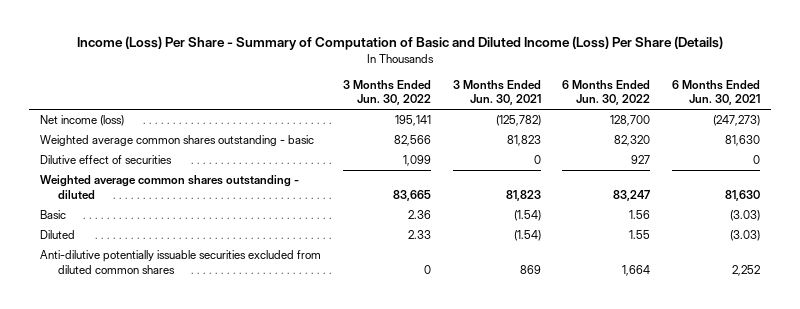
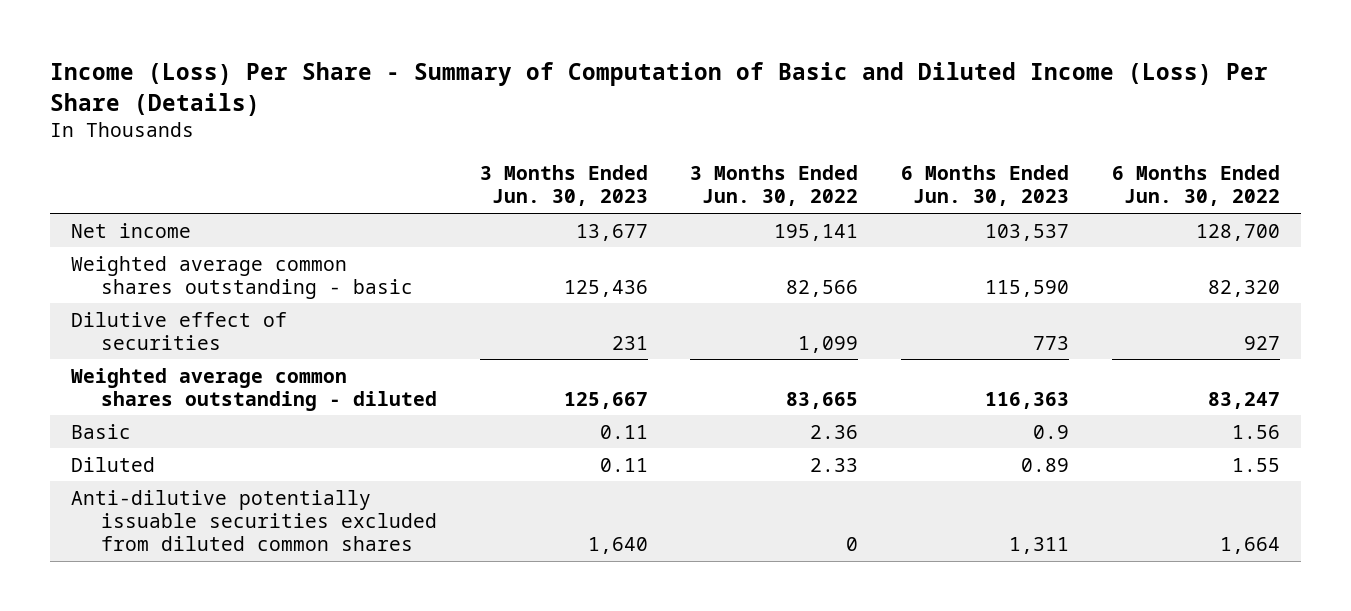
[452,79,541,106] 3 Months Ended Jun. 30, 2021 -> none
[672,79,761,106] 6 Months Ended Jun. 30, 2021 -> none
none -> [479,165,648,207] 3 Months Ended Jun. 30, 2023
none -> [901,165,1070,207] 6 Months Ended Jun. 30, 2023
[39,115,124,127] Net income (loss) -> [71,222,192,238] Net income

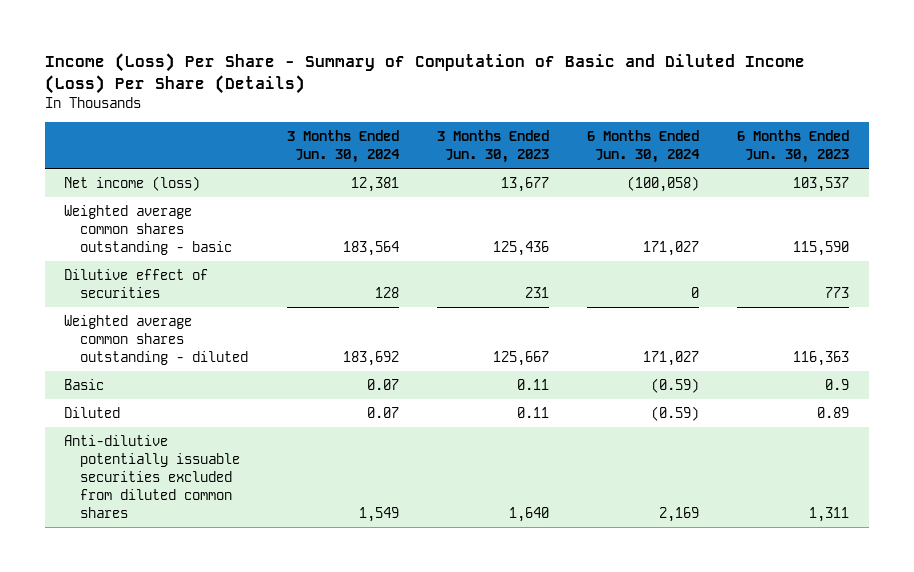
[690,165,859,207] 3 Months Ended Jun. 30, 2022 -> none
[1111,165,1280,207] 6 Months Ended Jun. 30, 2022 -> none
none -> [286,130,400,164] 3 Months Ended Jun. 30, 2024
none -> [587,130,701,164] 6 Months Ended Jun. 30, 2024
[71,222,192,238] Net income -> [64,176,201,192] Net income (loss)

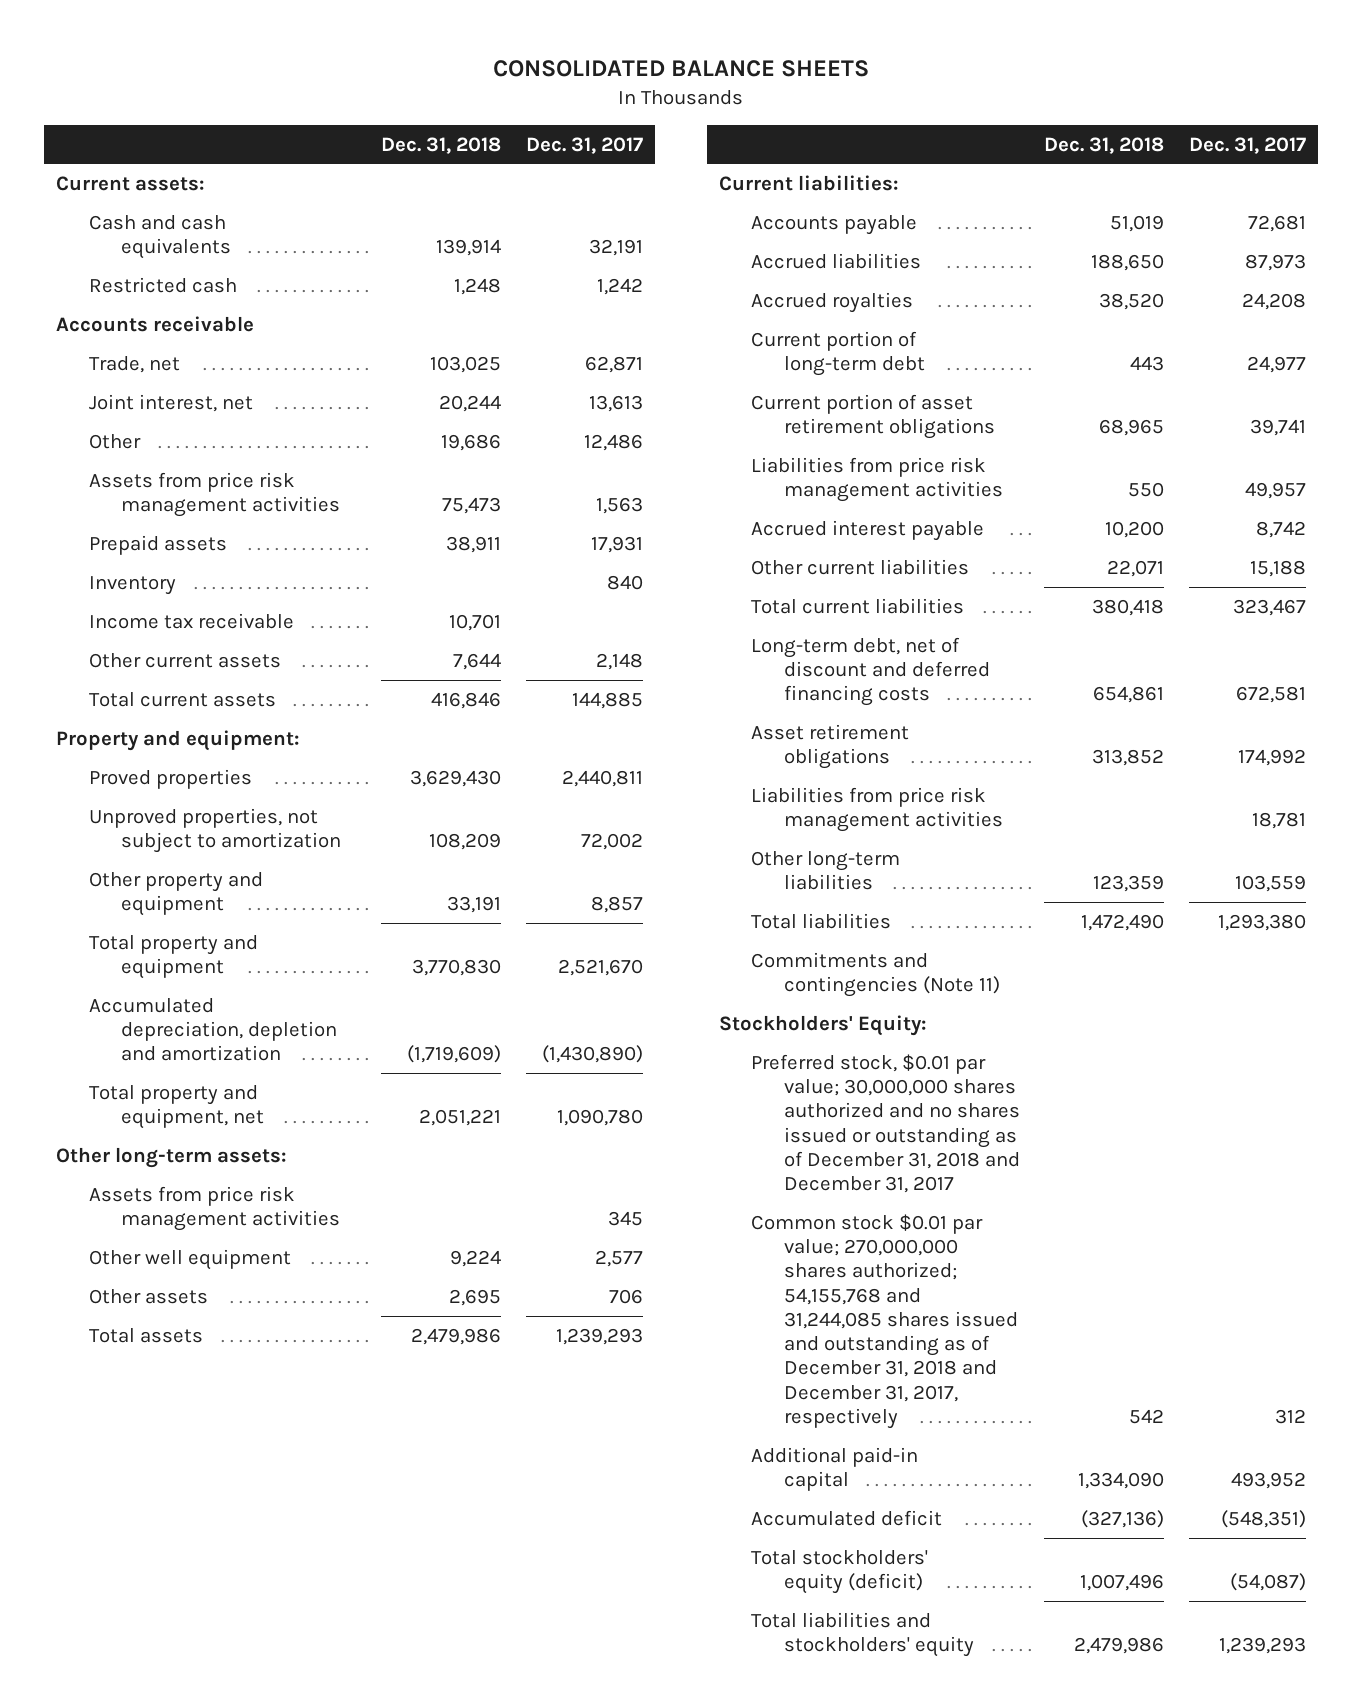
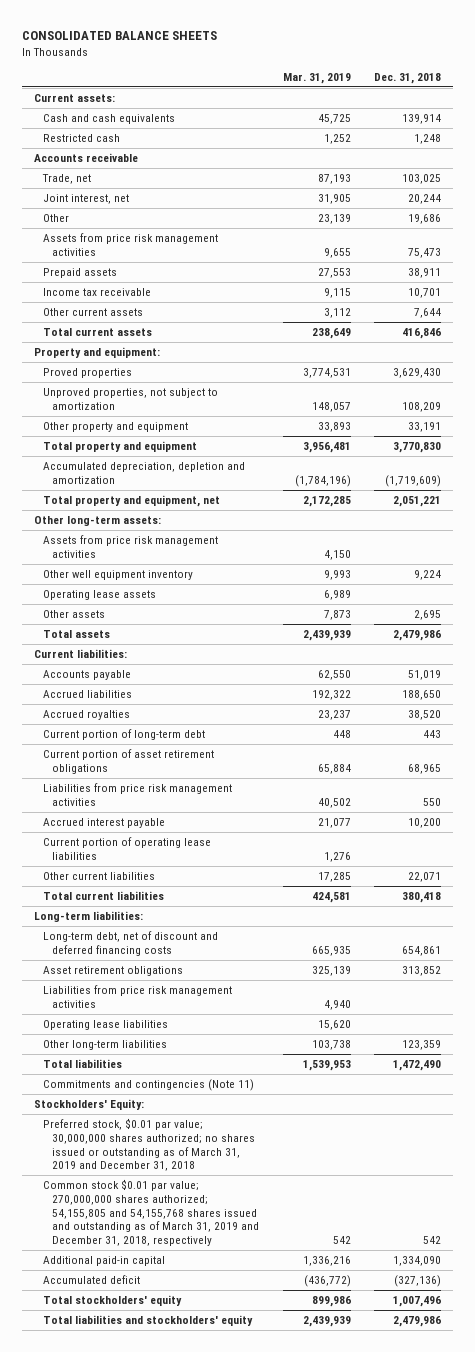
[525,136,643,154] Dec. 31, 2017 -> none
none -> [282,73,351,85] Mar. 31, 2019
[88,575,176,595] Inventory -> none
[88,1248,291,1270] Other well equipment -> [43,569,194,580] Other well equipment inventory
none -> [43,589,157,600] Operating lease assets
none -> [43,836,212,860] Current portion of operating lease liabilities
none -> [34,910,144,922] Long-term liabilities:
none -> [43,1019,169,1030] Operating lease liabilities
[751,1053,1020,1194] Preferred stock, $0.01 par value; 30,000,000 shares authorized and no shares issued or outstanding as of December 31, 2018 and December 31, 2017 -> [43,1117,256,1172] Preferred stock, $0.01 par value; 30,000,000 shares authorized; no shares issued or outstanding as of March 31, 2019 and December 31, 2018
[751,1213,1018,1429] Common stock $0.01 par value; 270,000,000 shares authorized; 54,155,768 and 31,244,085 shares issued and outstanding as of December 31, 2018 and December 31, 2017, respectively -> [43,1178,260,1247] Common stock $0.01 par value; 270,000,000 shares authorized; 54,155,805 and 54,155,768 shares issued and outstanding as of March 31, 2019 and December 31, 2018, respectively
[751,1549,929,1595] Total stockholders' equity (deficit) -> [43,1294,183,1306] Total stockholders' equity

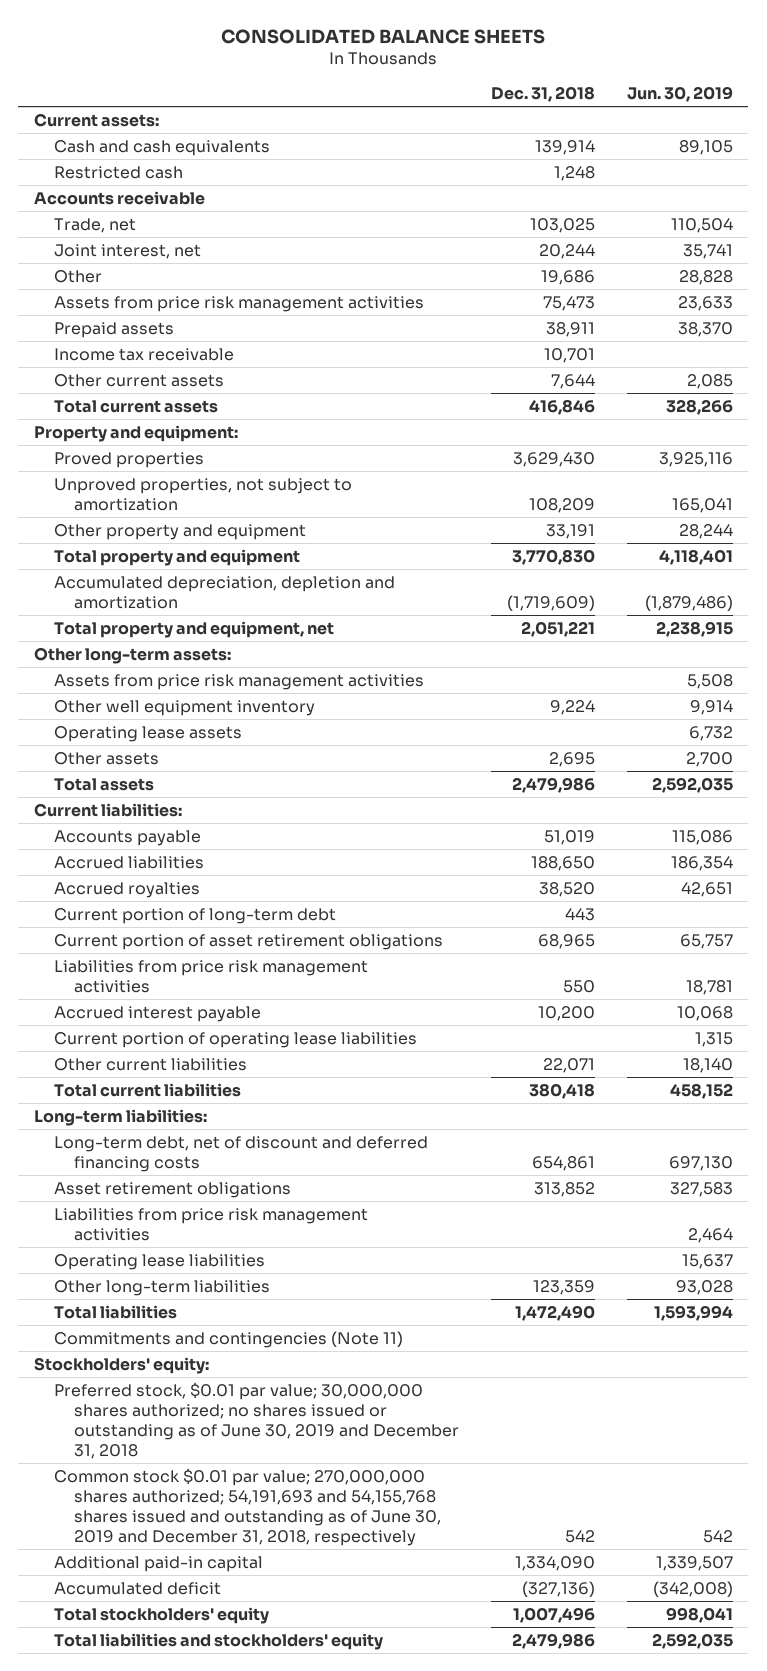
[282,73,351,85] Mar. 31, 2019 -> none
none -> [626,85,733,102] Jun. 30, 2019
[34,1098,145,1110] Stockholders' Equity: -> [34,1356,210,1374] Stockholders' equity:
[43,1117,256,1172] Preferred stock, $0.01 par value; 30,000,000 shares authorized; no shares issued or outstanding as of March 31, 2019 and December 31, 2018 -> [54,1381,460,1459] Preferred stock, $0.01 par value; 30,000,000 shares authorized; no shares issued or outstanding as of June 30, 2019 and December 31, 2018
[43,1178,260,1247] Common stock $0.01 par value; 270,000,000 shares authorized; 54,155,805 and 54,155,768 shares issued and outstanding as of March 31, 2019 and December 31, 2018, respectively -> [54,1467,442,1546] Common stock $0.01 par value; 270,000,000 shares authorized; 54,191,693 and 54,155,768 shares issued and outstanding as of June 30, 2019 and December 31, 2018, respectively

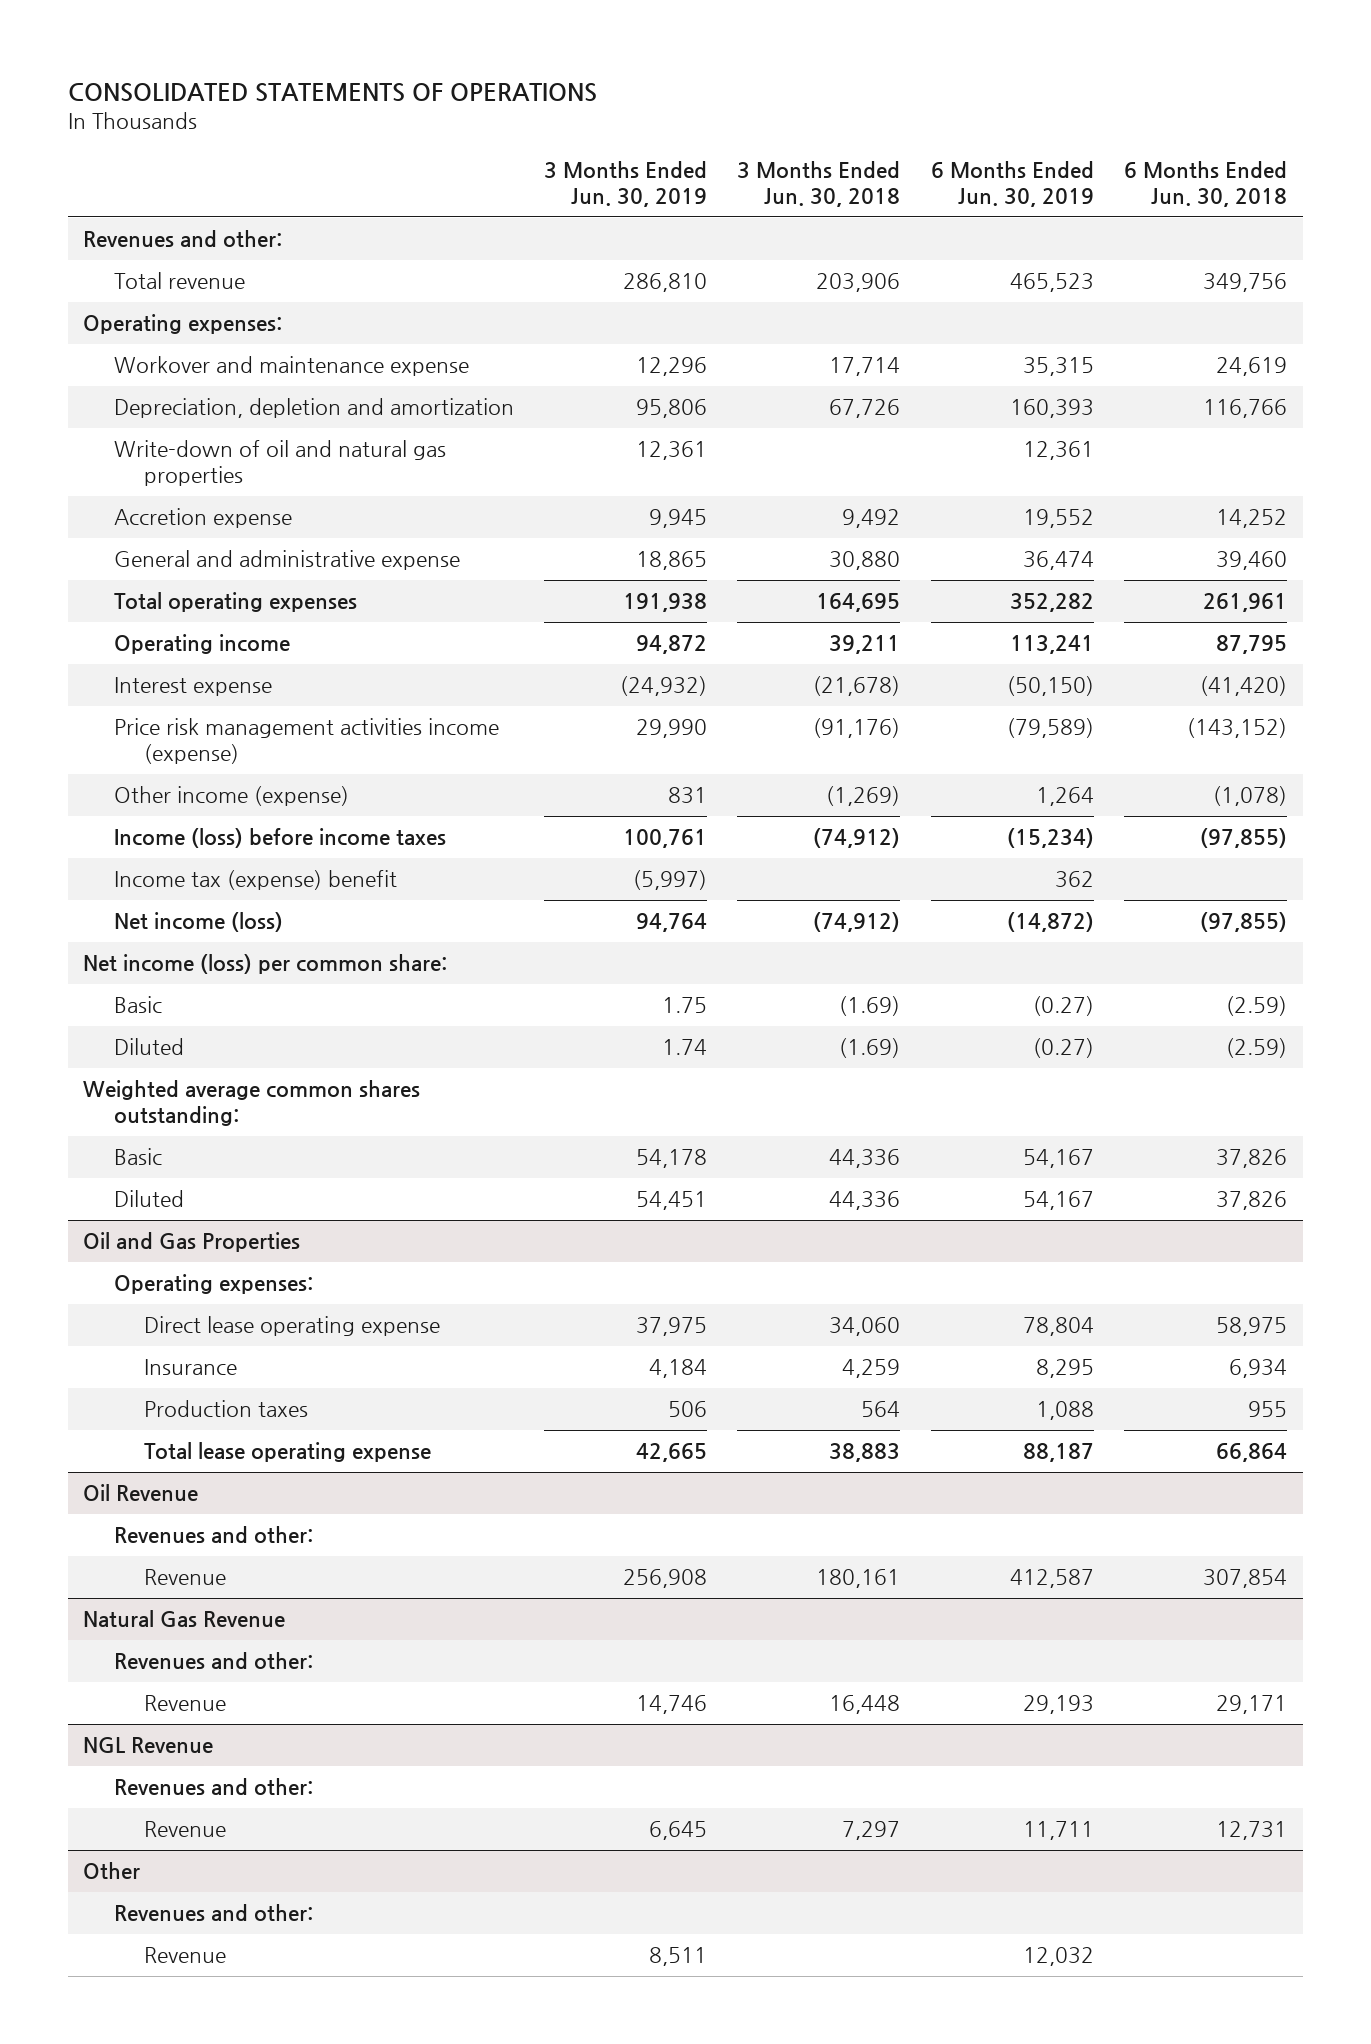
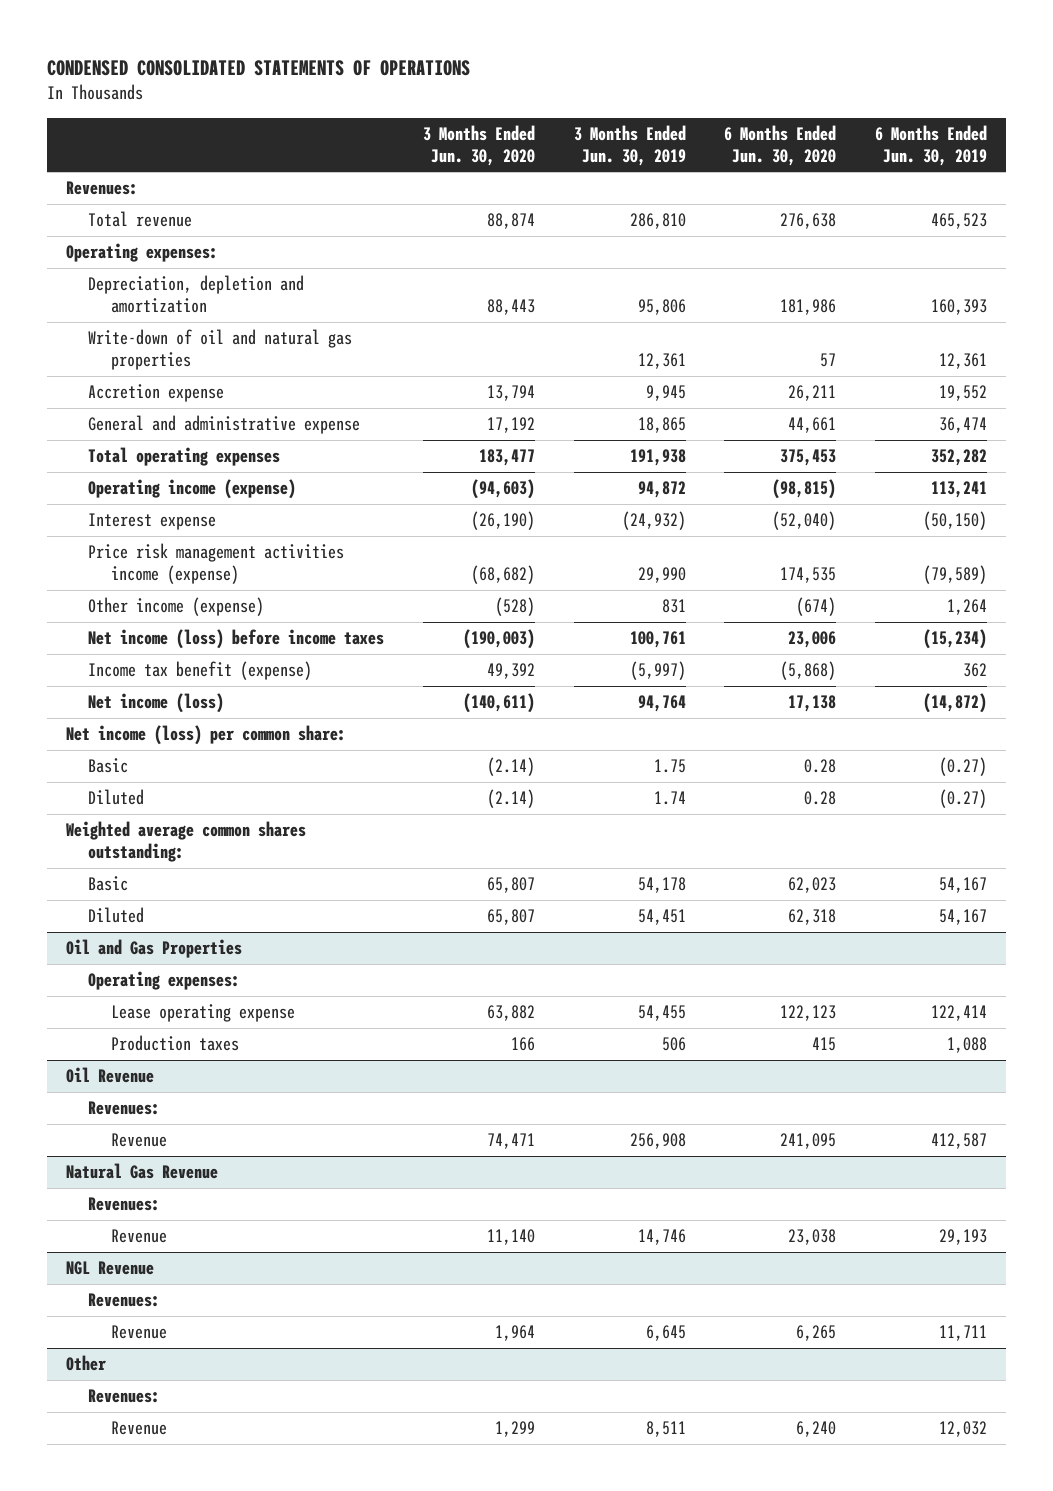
[68,83,598,103] CONSOLIDATED STATEMENTS OF OPERATIONS -> [47,60,471,77] CONDENSED CONSOLIDATED STATEMENTS OF OPERATIONS
[737,160,901,207] 3 Months Ended Jun. 30, 2018 -> none
[1124,160,1288,207] 6 Months Ended Jun. 30, 2018 -> none
none -> [423,124,536,166] 3 Months Ended Jun. 30, 2020
none -> [724,124,837,166] 6 Months Ended Jun. 30, 2020
[83,230,283,248] Revenues and other: -> [66,181,139,196] Revenues:
[113,356,469,377] Workover and maintenance expense -> none
[113,634,290,655] Operating income -> [88,479,297,500] Operating income (expense)
[113,828,446,849] Income (loss) before income taxes -> [88,629,385,650] Net income (loss) before income taxes
[113,870,397,891] Income tax (expense) benefit -> [88,661,313,681] Income tax benefit (expense)
[143,1359,237,1376] Insurance -> none
[143,1316,440,1337] Direct lease operating expense -> [110,1004,295,1023] Lease operating expense
[636,1317,708,1337] 37,975 -> [637,1005,686,1022] 54,455
[1022,1317,1094,1337] 78,804 -> [930,1005,987,1022] 122,414
[143,1442,431,1463] Total lease operating expense -> none
[113,1526,313,1544] Revenues and other: -> [88,1101,161,1116] Revenues:
[113,1652,313,1670] Revenues and other: -> [88,1197,161,1212] Revenues:
[113,1778,313,1796] Revenues and other: -> [88,1293,161,1308] Revenues:
[113,1904,313,1922] Revenues and other: -> [88,1389,161,1404] Revenues:

